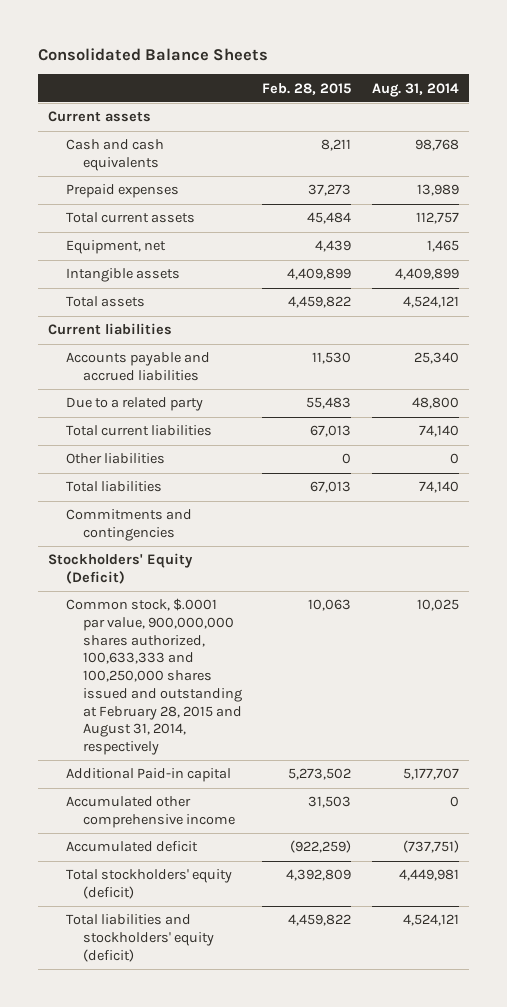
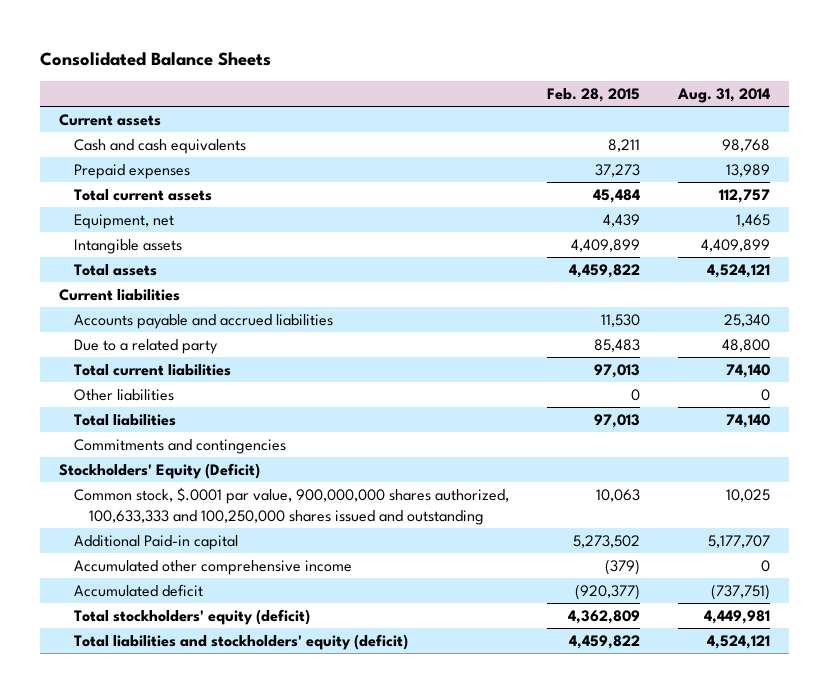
[306,397,352,410] 55,483 -> [594,338,641,352] 85,483
[310,425,352,438] 67,013 -> [594,363,641,378] 97,013
[310,481,352,494] 67,013 -> [594,413,641,428] 97,013
[65,598,242,756] Common stock, $.0001 par value, 900,000,000 shares authorized, 100,633,333 and 100,250,000 shares issued and outstanding at February 28, 2015 and August 31, 2014, respectively -> [74,486,510,525] Common stock, $.0001 par value, 900,000,000 shares authorized, 100,633,333 and 100,250,000 shares issued and outstanding
[308,796,352,809] 31,503 -> [605,558,641,575] (379)
[290,840,352,854] (922,259) -> [575,583,641,600] (920,377)
[286,869,352,882] 4,392,809 -> [568,609,641,624] 4,362,809

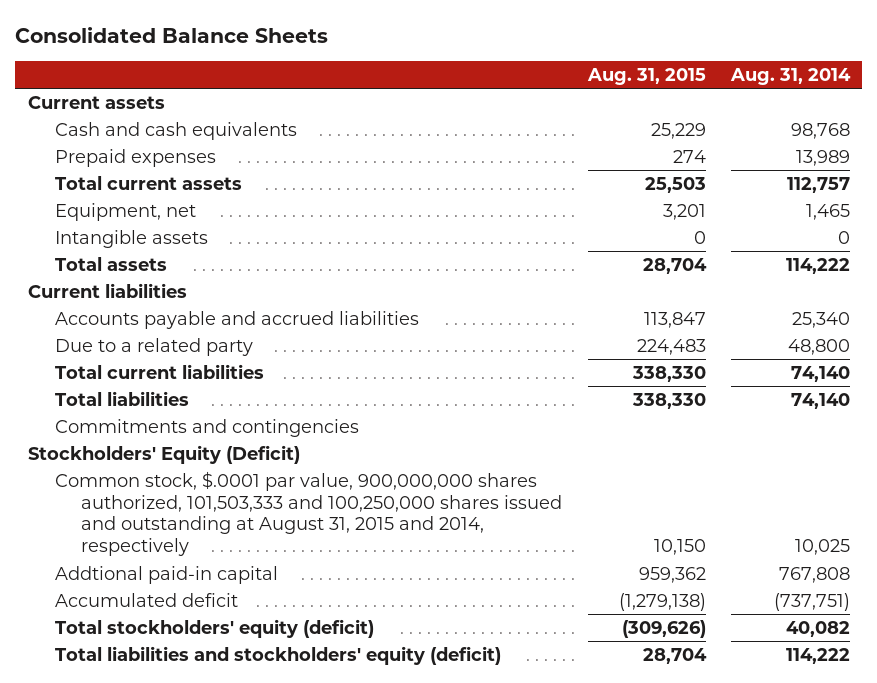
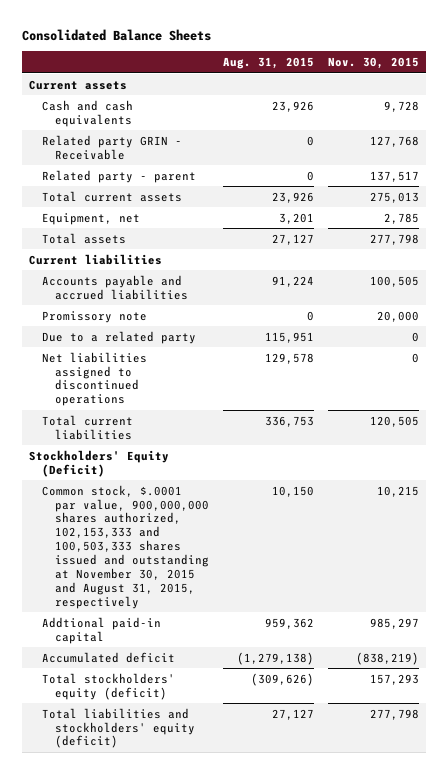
[729,67,851,85] Aug. 31, 2014 -> none
none -> [327,56,419,69] Nov. 30, 2015
[54,148,216,167] Prepaid expenses -> none
[650,122,706,139] 25,229 -> [271,100,314,112] 23,926
none -> [41,134,182,160] Related party GRIN - Receivable
none -> [41,169,196,183] Related party - parent
[644,176,706,193] 25,503 -> [271,191,314,203] 23,926
[54,229,208,248] Intangible assets -> none
[642,257,707,274] 28,704 -> [271,233,314,245] 27,127
[54,390,189,406] Total liabilities -> none
[54,418,359,437] Commitments and contingencies -> none
[643,311,706,328] 113,847 -> [271,275,314,287] 91,224
none -> [41,310,147,323] Promissory note
[636,338,706,355] 224,483 -> [264,331,314,343] 115,951
none -> [41,351,147,407] Net liabilities assigned to discontinued operations
[631,365,706,382] 338,330 -> [264,415,314,427] 336,753
[54,470,563,557] Common stock, $.0001 par value, 900,000,000 shares authorized, 101,503,333 and 100,250,000 shares issued and outstanding at August 31, 2015 and 2014, respectively -> [41,484,209,609] Common stock, $.0001 par value, 900,000,000 shares authorized, 102,153,333 and 100,503,333 shares issued and outstanding at November 30, 2015 and August 31, 2015, respectively
[642,647,707,664] 28,704 -> [271,708,314,720] 27,127

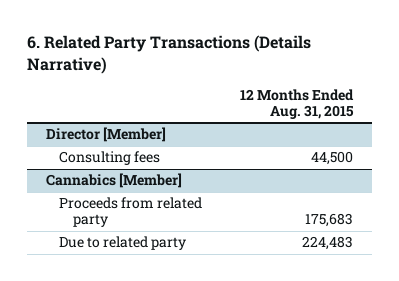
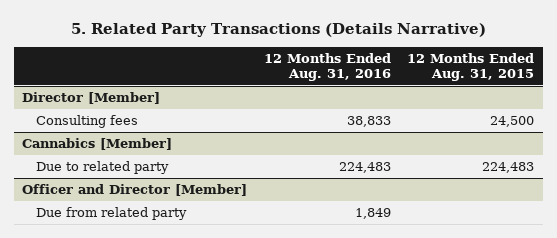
[26,35,311,74] 6. Related Party Transactions (Details Narrative) -> [71,22,487,37] 5. Related Party Transactions (Details Narrative)
none -> [263,52,391,82] 12 Months Ended Aug. 31, 2016
[311,151,354,166] 44,500 -> [490,116,535,128] 24,500
[59,197,203,228] Proceeds from related party -> none
none -> [22,184,248,197] Officer and Director [Member]
none -> [35,207,187,221] Due from related party

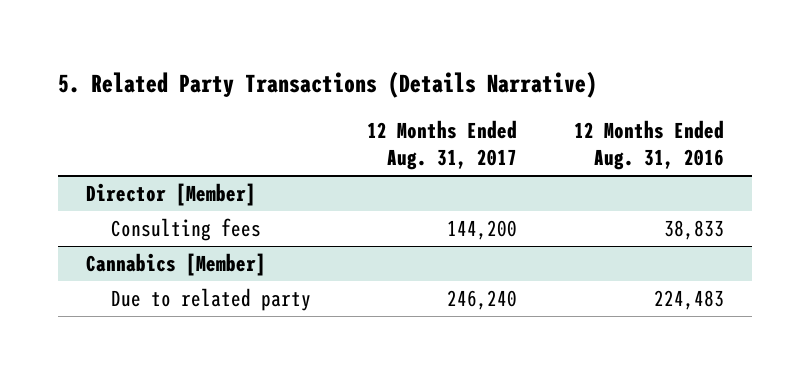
[407,52,535,82] 12 Months Ended Aug. 31, 2015 -> none
none -> [367,120,518,171] 12 Months Ended Aug. 31, 2017
[22,184,248,197] Officer and Director [Member] -> none
[35,207,187,221] Due from related party -> none

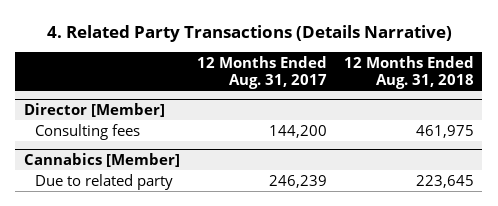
[58,70,598,98] 5. Related Party Transactions (Details Narrative) -> [46,24,452,42] 4. Related Party Transactions (Details Narrative)
[573,120,724,171] 12 Months Ended Aug. 31, 2016 -> none
none -> [343,55,474,89] 12 Months Ended Aug. 31, 2018
[447,290,518,311] 246,240 -> [268,174,327,188] 246,239

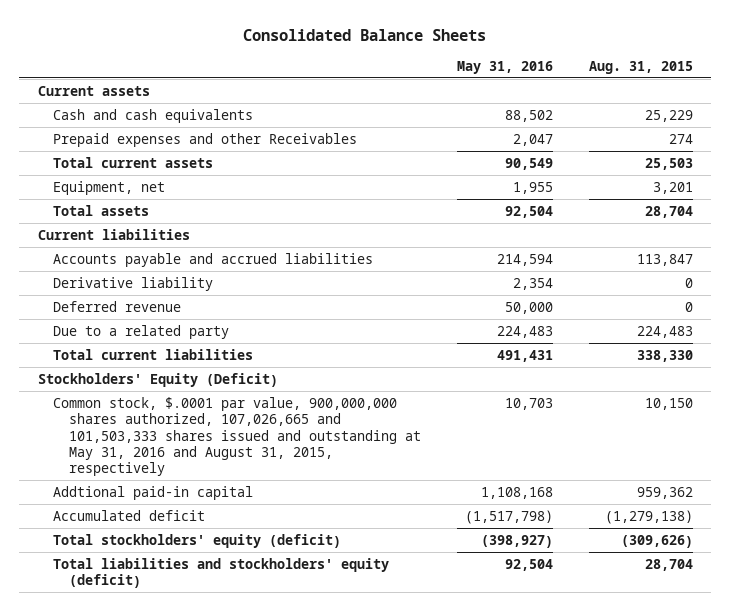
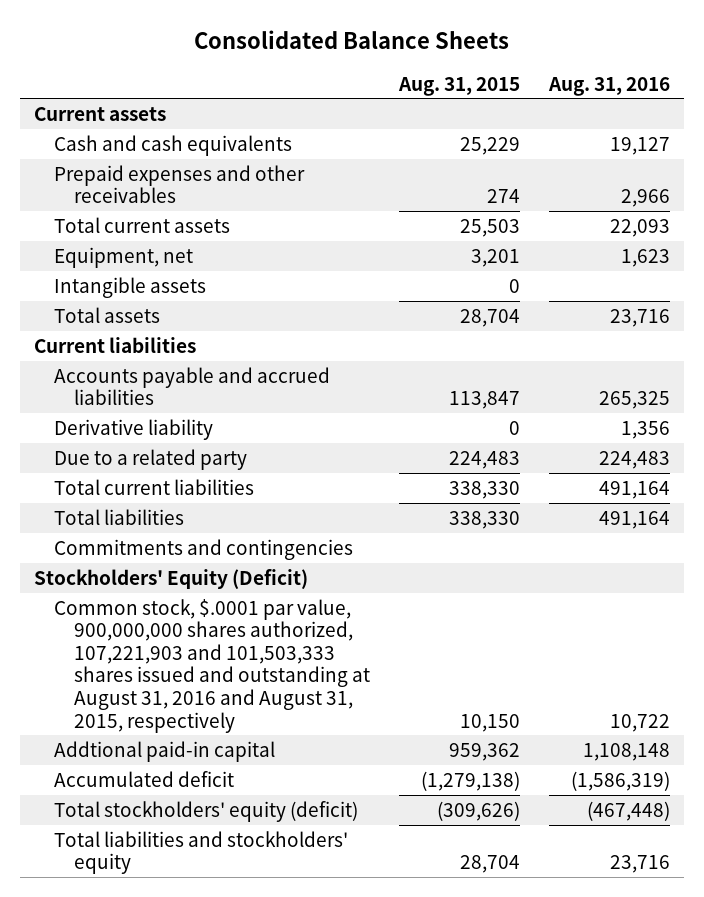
[456,60,553,74] May 31, 2016 -> none
none -> [547,76,670,96] Aug. 31, 2016
[53,132,358,147] Prepaid expenses and other Receivables -> [54,164,306,204] Prepaid expenses and other receivables
none -> [54,276,207,298] Intangible assets
[53,300,182,312] Deferred revenue -> none
none -> [54,508,185,525] Total liabilities
none -> [54,538,354,560] Commitments and contingencies
[53,396,421,477] Common stock, $.0001 par value, 900,000,000 shares authorized, 107,026,665 and 101,503,333 shares issued and outstanding at May 31, 2016 and August 31, 2015, respectively -> [54,598,371,733] Common stock, $.0001 par value, 900,000,000 shares authorized, 107,221,903 and 101,503,333 shares issued and outstanding at August 31, 2016 and August 31, 2015, respectively
[53,557,390,589] Total liabilities and stockholders' equity (deficit) -> [54,830,349,875] Total liabilities and stockholders' equity

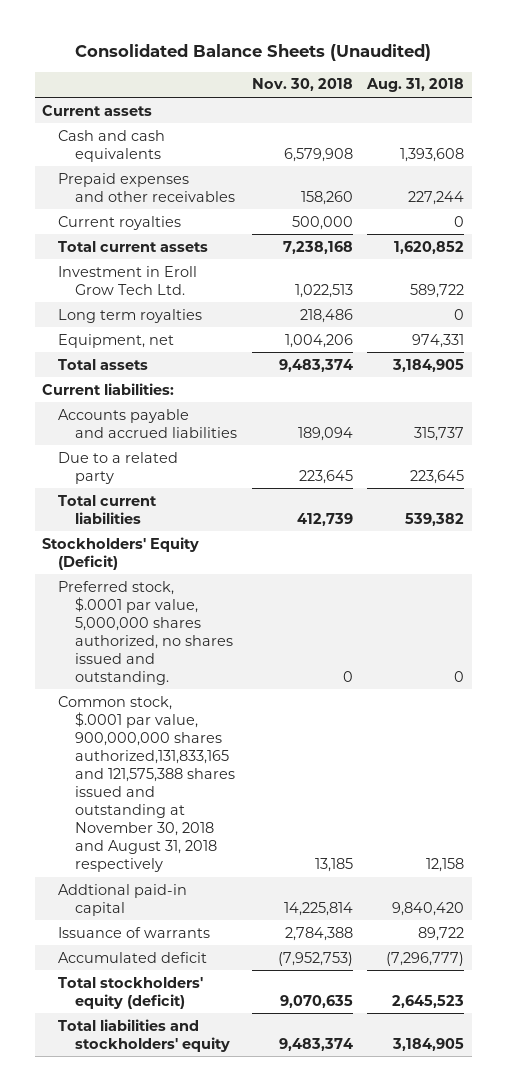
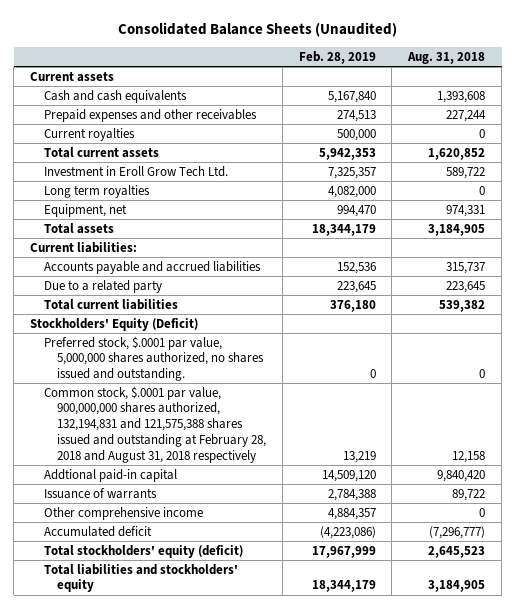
[251,78,353,92] Nov. 30, 2018 -> none
none -> [298,50,376,64] Feb. 28, 2019
[58,695,235,872] Common stock, $.0001 par value, 900,000,000 shares authorized,131,833,165 and 121,575,388 shares issued and outstanding at November 30, 2018 and August 31, 2018 respectively -> [43,385,266,463] Common stock, $.0001 par value, 900,000,000 shares authorized, 132,194,831 and 121,575,388 shares issued and outstanding at February 28, 2018 and August 31, 2018 respectively
none -> [43,506,203,520] Other comprehensive income

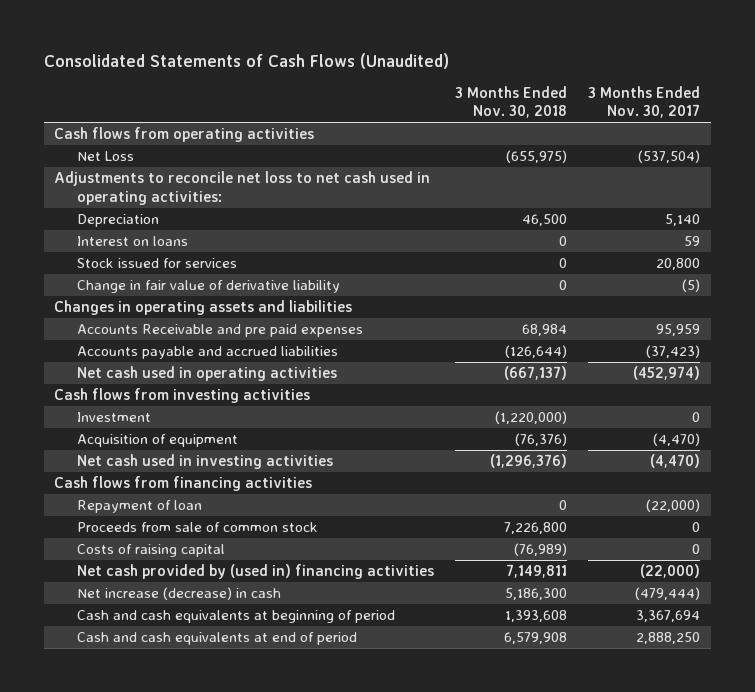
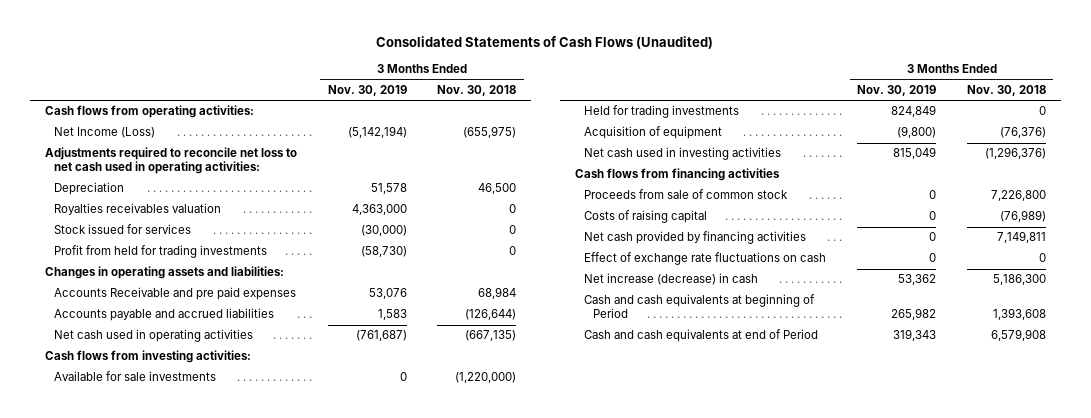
[588,85,701,119] 3 Months Ended Nov. 30, 2017 -> none
none -> [327,84,407,96] Nov. 30, 2019
[54,127,315,143] Cash flows from operating activities -> [45,105,255,119] Cash flows from operating activities:
[77,151,135,162] Net Loss -> [53,127,155,139] Net Income (Loss)
[54,171,431,205] Adjustments to reconcile net loss to net cash used in operating activities: -> [45,147,298,175] Adjustments required to reconcile net loss to net cash used in operating activities:
[77,236,189,247] Interest on loans -> none
none -> [53,203,221,216] Royalties receivables valuation
[77,280,341,294] Change in fair value of derivative liability -> none
none -> [53,245,267,259] Profit from held for trading investments
[54,300,353,316] Changes in operating assets and liabilities -> [45,266,285,280] Changes in operating assets and liabilities:
[504,366,568,381] (667,137) -> [464,330,516,342] (667,135)
[54,388,311,404] Cash flows from investing activities -> [45,350,252,364] Cash flows from investing activities:
[77,412,152,423] Investment -> [53,371,216,382] Available for sale investments
none -> [583,105,739,119] Held for trading investments
[77,500,203,514] Repayment of loan -> none
[77,564,435,580] Net cash provided by (used in) financing activities -> [583,231,806,245] Net cash provided by financing activities
none -> [583,252,826,266] Effect of exchange rate fluctuations on cash
[77,610,396,624] Cash and cash equivalents at beginning of period -> [583,294,815,319] Cash and cash equivalents at beginning of Period
[77,632,358,646] Cash and cash equivalents at end of period -> [583,329,818,343] Cash and cash equivalents at end of Period

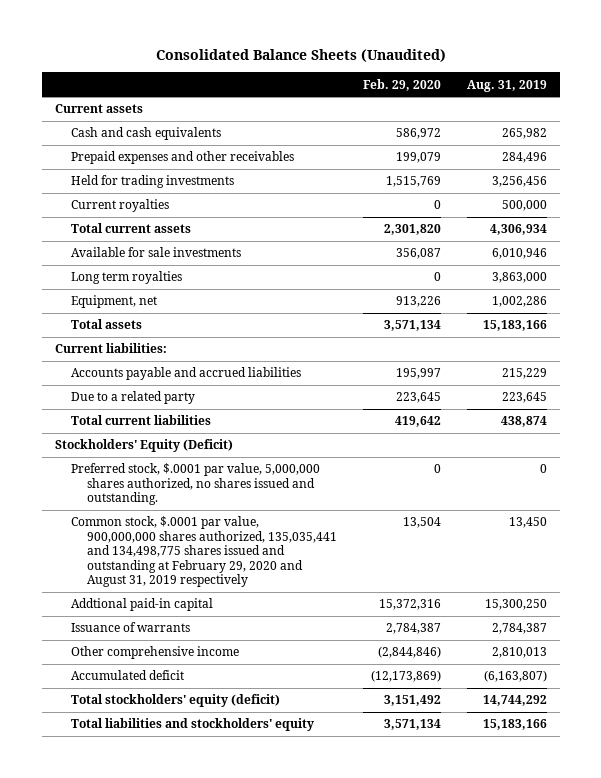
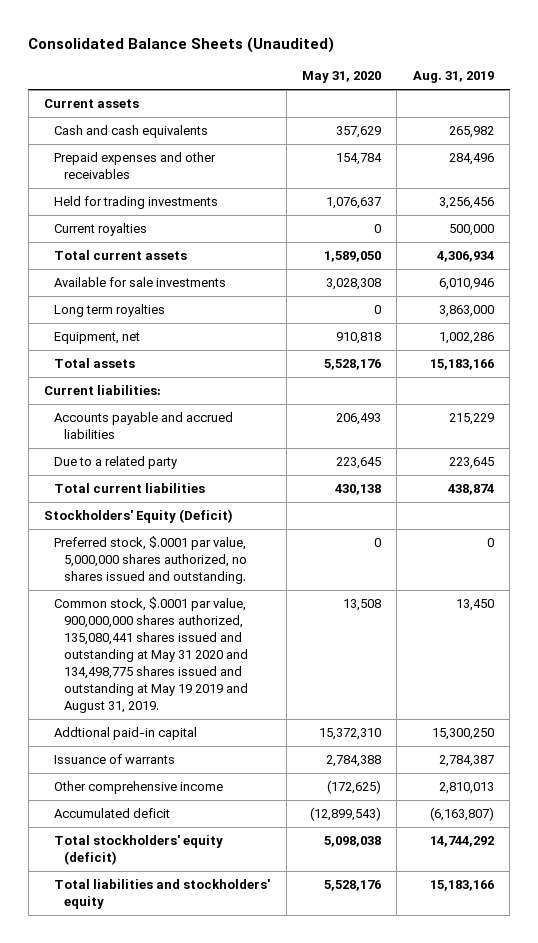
[362,78,441,91] Feb. 29, 2020 -> none
none -> [302,71,382,84] May 31, 2020
[70,516,338,588] Common stock, $.0001 par value, 900,000,000 shares authorized, 135,035,441 and 134,498,775 shares issued and outstanding at February 29, 2020 and August 31, 2019 respectively -> [54,597,249,713] Common stock, $.0001 par value, 900,000,000 shares authorized, 135,080,441 shares issued and outstanding at May 31 2020 and 134,498,775 shares issued and outstanding at May 19 2019 and August 31, 2019.

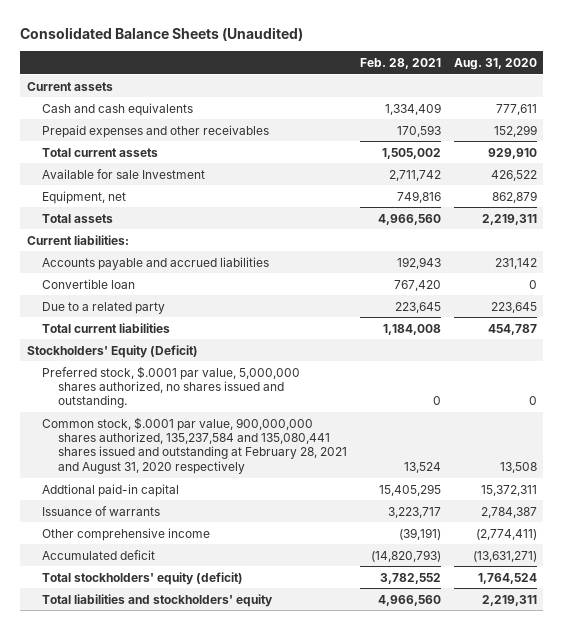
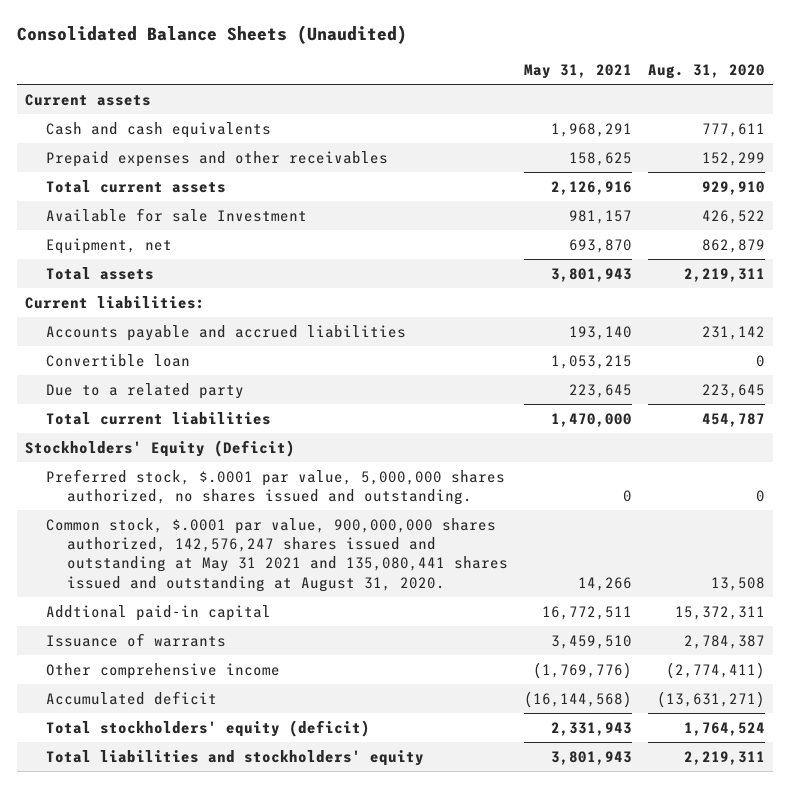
[359,57,441,69] Feb. 28, 2021 -> none
none -> [524,64,633,80] May 31, 2021
[42,416,347,474] Common stock, $.0001 par value, 900,000,000 shares authorized, 135,237,584 and 135,080,441 shares issued and outstanding at February 28, 2021 and August 31, 2020 respectively -> [45,517,509,592] Common stock, $.0001 par value, 900,000,000 shares authorized, 142,576,247 shares issued and outstanding at May 31 2021 and 135,080,441 shares issued and outstanding at August 31, 2020.

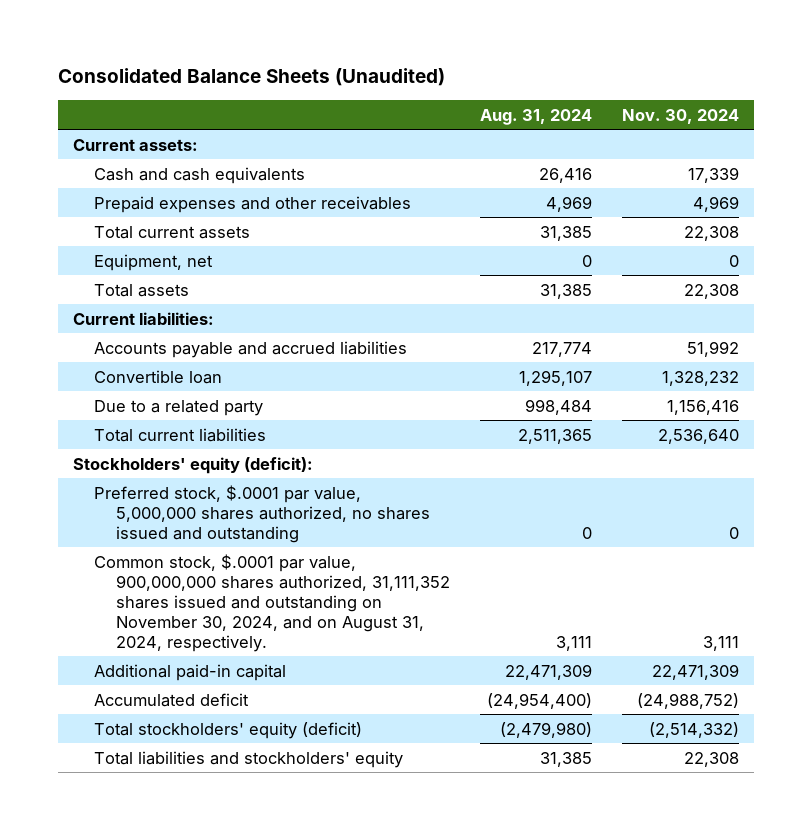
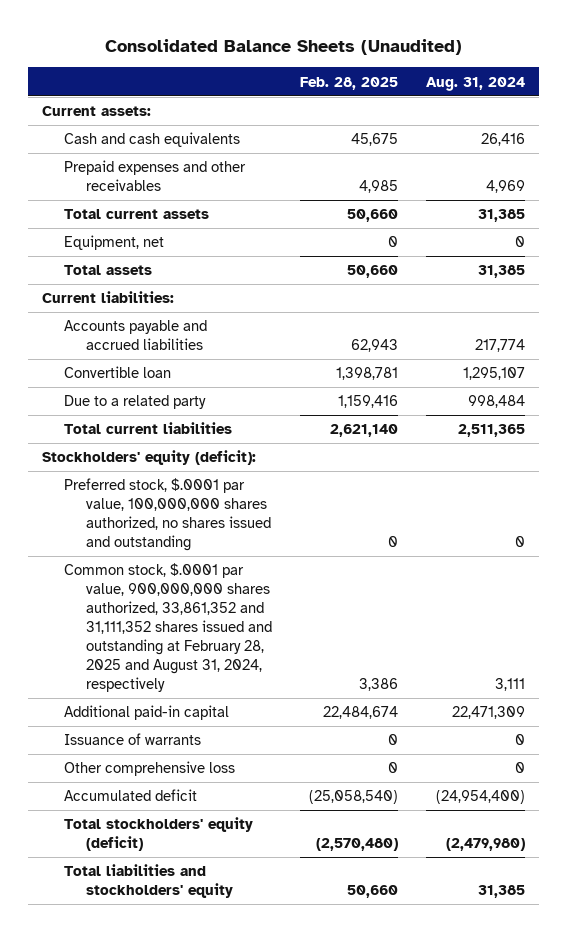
[621,108,739,124] Nov. 30, 2024 -> none
none -> [299,76,398,90] Feb. 28, 2025
[94,484,431,543] Preferred stock, $.0001 par value, 5,000,000 shares authorized, no shares issued and outstanding -> [64,478,271,552] Preferred stock, $.0001 par value, 100,000,000 shares authorized, no shares issued and outstanding
[94,553,451,653] Common stock, $.0001 par value, 900,000,000 shares authorized, 31,111,352 shares issued and outstanding on November 30, 2024, and on August 31, 2024, respectively. -> [64,563,272,692] Common stock, $.0001 par value, 900,000,000 shares authorized, 33,861,352 and 31,111,352 shares issued and outstanding at February 28, 2025 and August 31, 2024, respectively
none -> [64,733,202,746] Issuance of warrants
none -> [64,761,236,777] Other comprehensive loss

